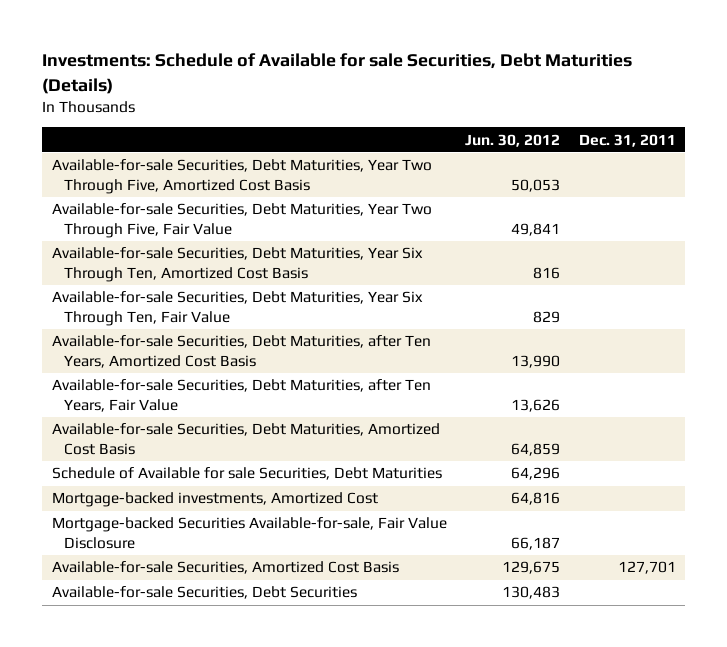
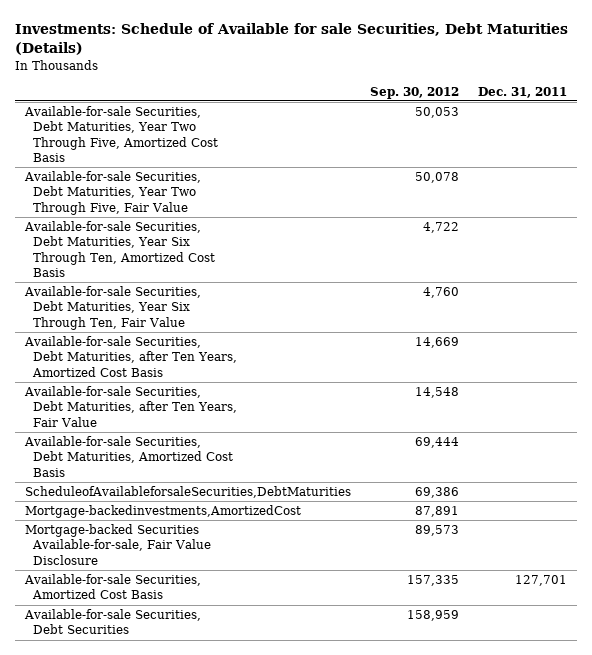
[465,133,561,147] Jun. 30, 2012 -> none
none -> [369,86,459,99] Sep. 30, 2012
[51,467,442,481] Schedule of Available for sale Securities, Debt Maturities -> [24,486,351,499] ScheduleofAvailableforsaleSecurities,DebtMaturities
[51,492,378,508] Mortgage-backed investments, Amortized Cost -> [24,505,301,519] Mortgage-backedinvestments,AmortizedCost

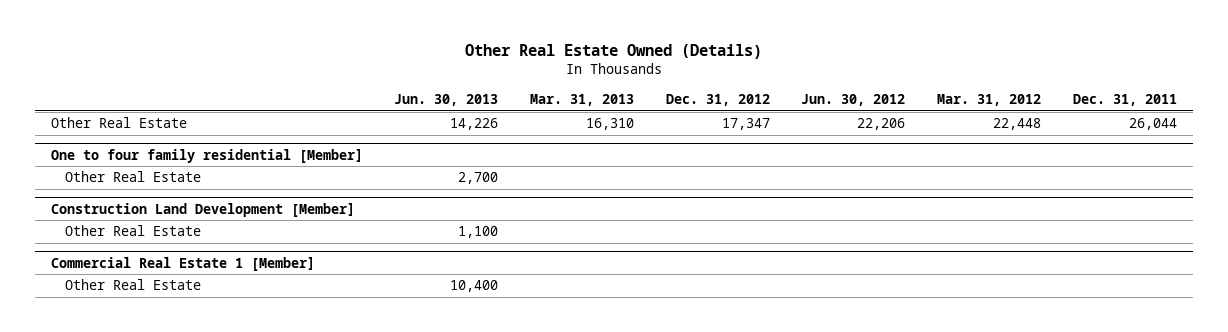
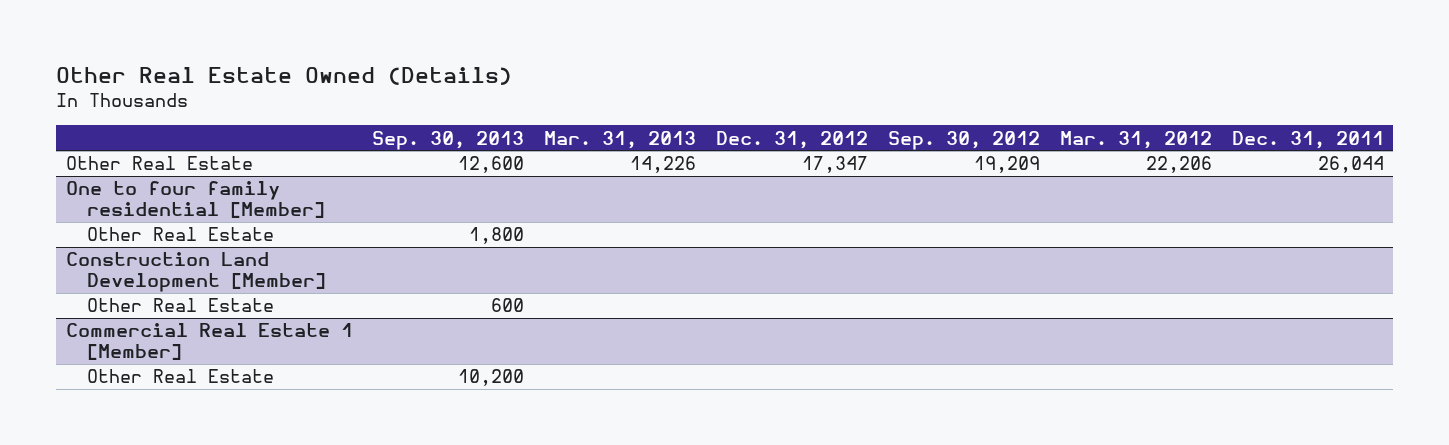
[394,94,499,107] Jun. 30, 2013 -> none
[801,94,906,107] Jun. 30, 2012 -> none
none -> [372,130,525,150] Sep. 30, 2013
none -> [887,130,1040,150] Sep. 30, 2012
[586,118,635,131] 16,310 -> [630,156,697,174] 14,226
[993,118,1042,131] 22,448 -> [1145,156,1212,174] 22,206

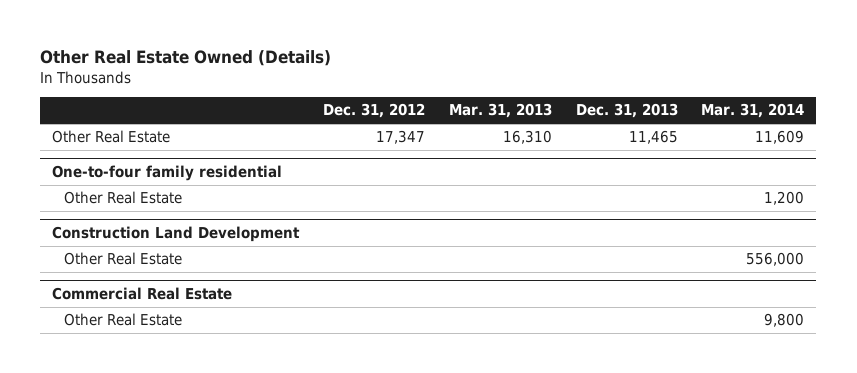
[372,130,525,150] Sep. 30, 2013 -> none
[887,130,1040,150] Sep. 30, 2012 -> none
[1059,130,1212,149] Mar. 31, 2012 -> none
[1231,130,1384,149] Dec. 31, 2011 -> none
none -> [575,103,678,119] Dec. 31, 2013
none -> [701,103,805,119] Mar. 31, 2014
[630,156,697,174] 14,226 -> [502,130,552,145] 16,310
[65,181,325,218] One to four family residential [Member] -> [52,164,283,181] One-to-four family residential
[65,252,326,292] Construction Land Development [Member] -> [52,225,301,242] Construction Land Development
[65,323,353,360] Commercial Real Estate 1 [Member] -> [52,286,233,300] Commercial Real Estate

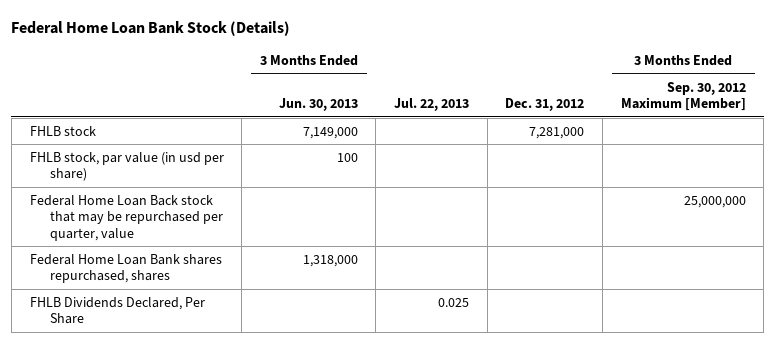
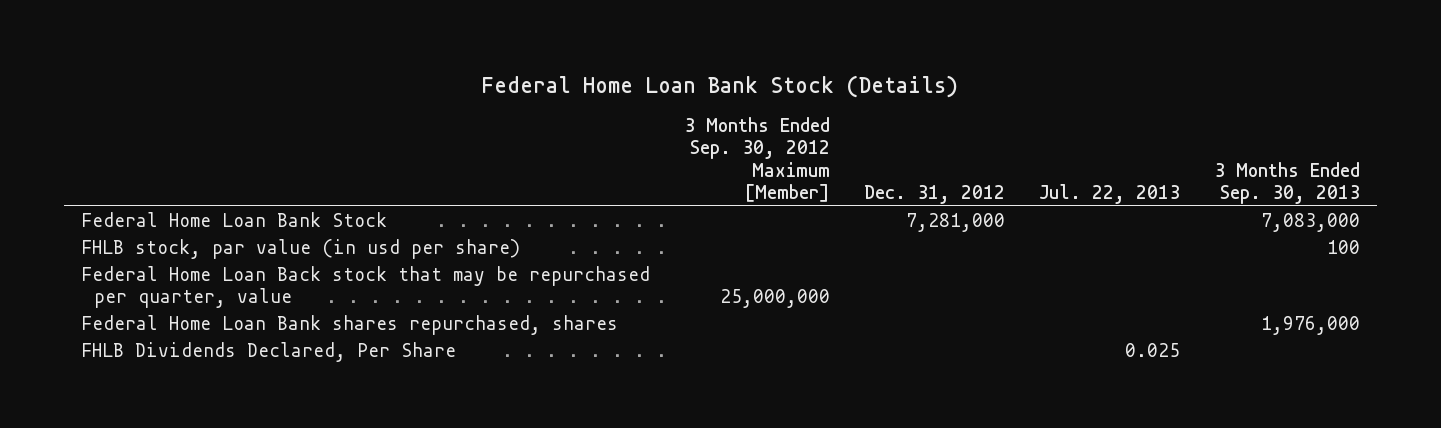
[278,98,358,112] Jun. 30, 2013 -> none
none -> [1214,161,1361,204] 3 Months Ended Sep. 30, 2013
[29,125,96,136] FHLB stock -> [80,211,387,227] Federal Home Loan Bank Stock

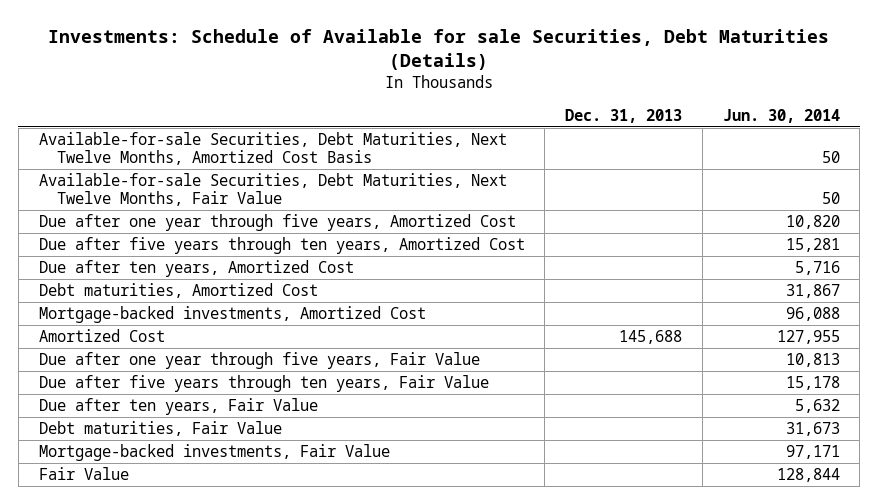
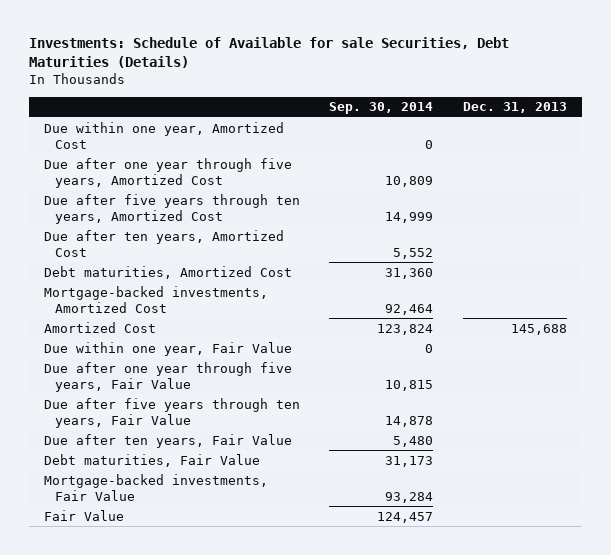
[722,109,840,124] Jun. 30, 2014 -> none
none -> [329,102,434,115] Sep. 30, 2014
[38,173,507,207] Available-for-sale Securities, Debt Maturities, Next Twelve Months, Fair Value -> none
[38,132,507,166] Available-for-sale Securities, Debt Maturities, Next Twelve Months, Amortized Cost Basis -> [43,121,284,149] Due within one year, Amortized Cost
none -> [43,341,292,356] Due within one year, Fair Value

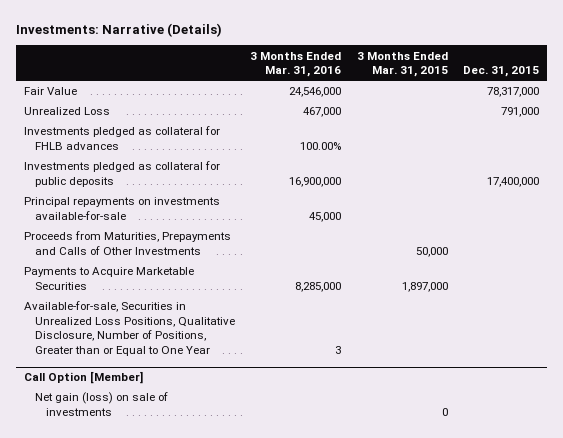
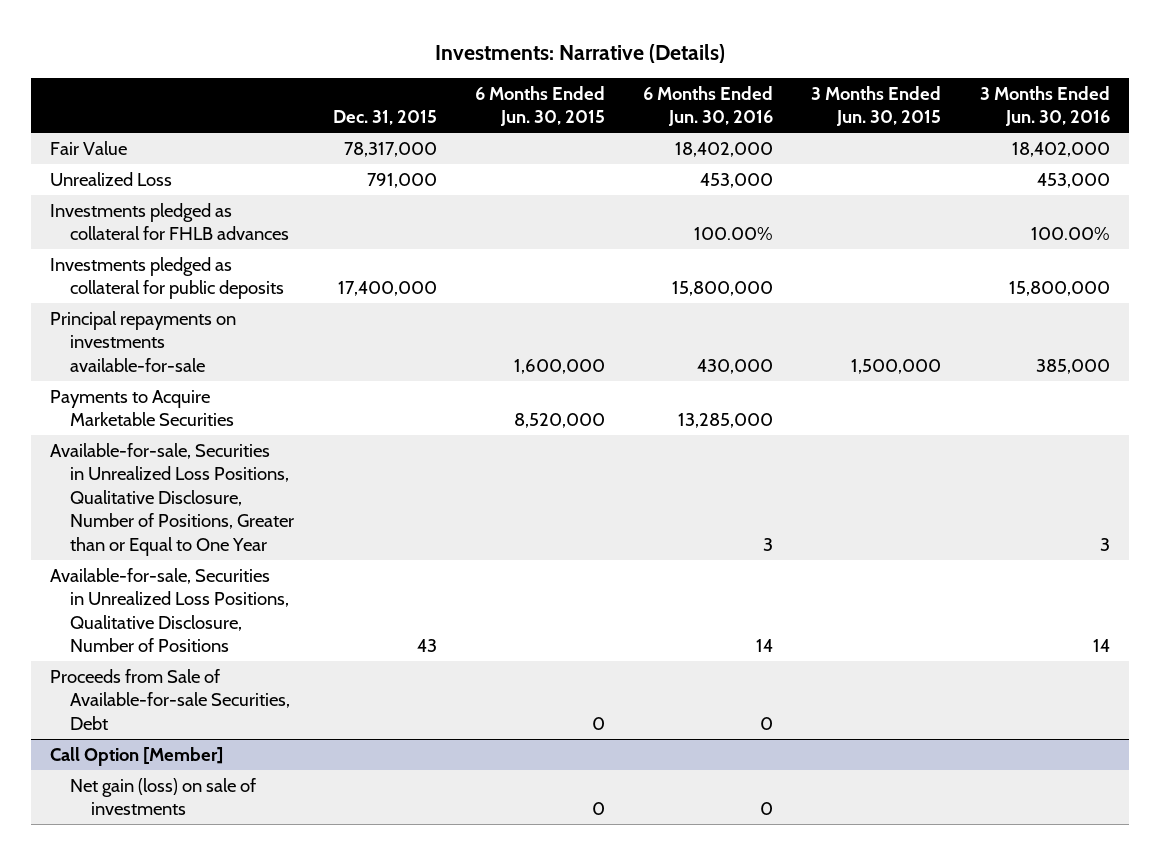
[250,51,342,78] 3 Months Ended Mar. 31, 2016 -> none
[356,51,448,78] 3 Months Ended Mar. 31, 2015 -> none
none -> [474,85,605,127] 6 Months Ended Jun. 30, 2015
none -> [643,85,774,127] 6 Months Ended Jun. 30, 2016
none -> [811,85,942,127] 3 Months Ended Jun. 30, 2015
none -> [979,85,1110,127] 3 Months Ended Jun. 30, 2016
[23,231,231,255] Proceeds from Maturities, Prepayments and Calls of Other Investments -> none
none -> [49,567,290,653] Available-for-sale, Securities in Unrealized Loss Positions, Qualitative Disclosure, Number of Positions
none -> [49,668,291,730] Proceeds from Sale of Available-for-sale Securities, Debt

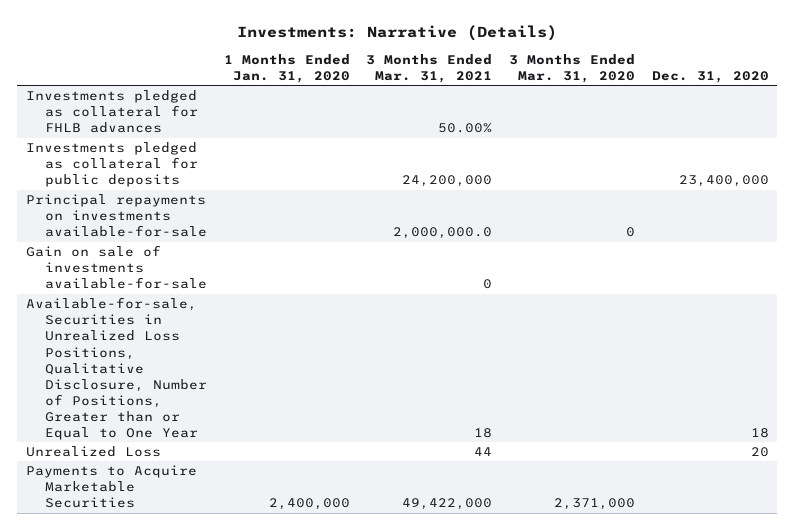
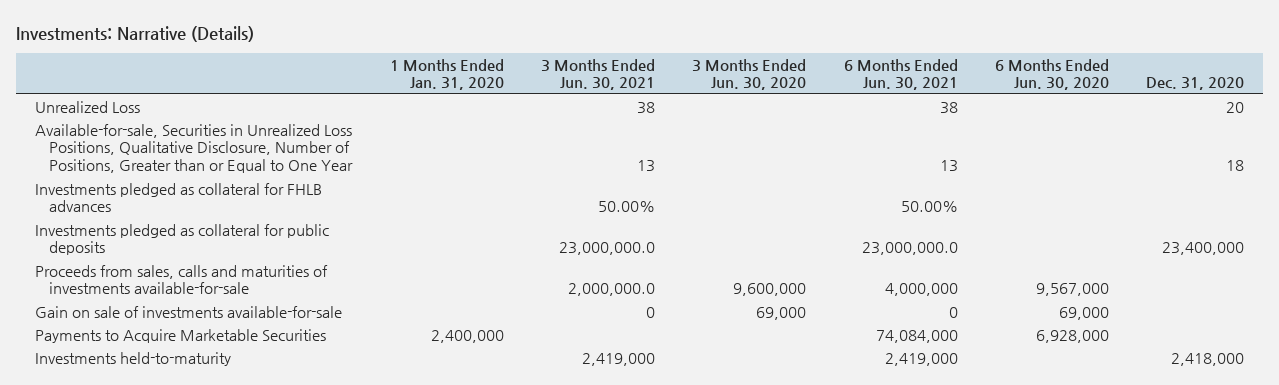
[366,53,493,84] 3 Months Ended Mar. 31, 2021 -> none
[509,53,636,84] 3 Months Ended Mar. 31, 2020 -> none
none -> [540,58,655,91] 3 Months Ended Jun. 30, 2021
none -> [692,58,807,91] 3 Months Ended Jun. 30, 2020
none -> [843,58,958,91] 6 Months Ended Jun. 30, 2021
none -> [994,58,1109,91] 6 Months Ended Jun. 30, 2020
[25,446,161,458] Unrealized Loss -> [35,100,141,113] Unrealized Loss
[25,297,208,441] Available-for-sale, Securities in Unrealized Loss Positions, Qualitative Disclosure, Number of Positions, Greater than or Equal to One Year -> [35,123,354,173] Available-for-sale, Securities in Unrealized Loss Positions, Qualitative Disclosure, Number of Positions, Greater than or Equal to One Year
[25,194,208,238] Principal repayments on investments available-for-sale -> none
none -> [35,264,329,295] Proceeds from sales, calls and maturities of investments available-for-sale
none -> [35,351,232,366] Investments held-to-maturity

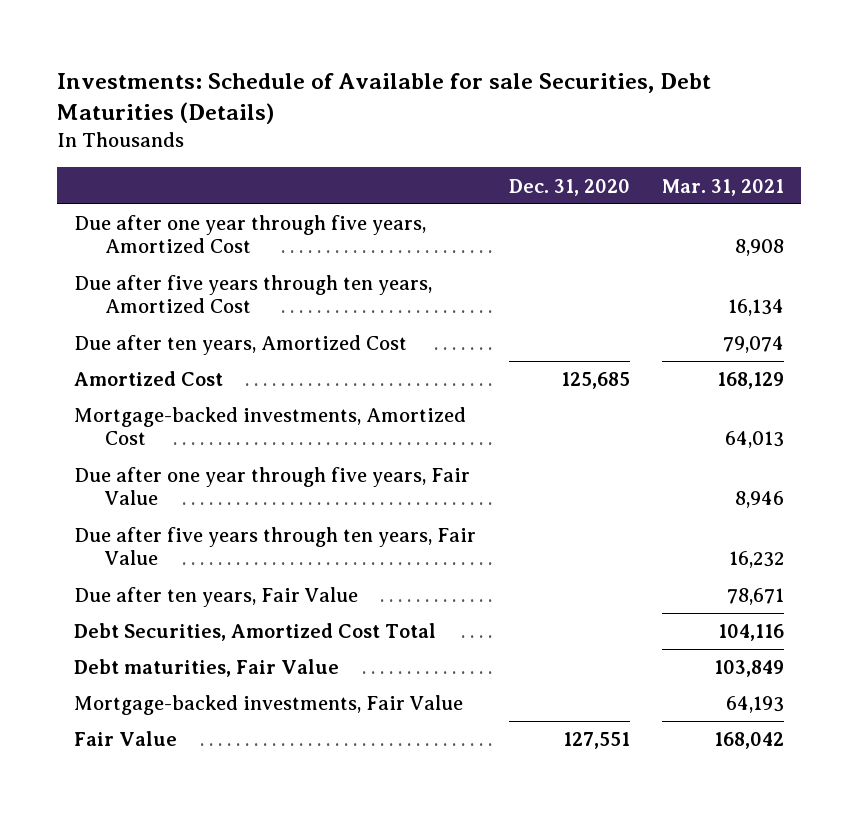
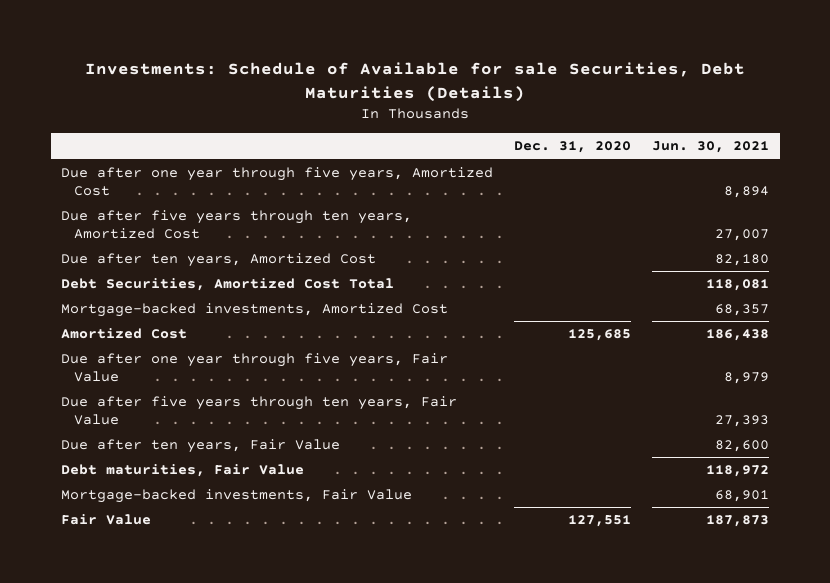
[662,178,785,196] Mar. 31, 2021 -> none
none -> [652,141,770,154] Jun. 30, 2021
[73,623,436,642] Debt Securities, Amortized Cost Total -> [61,278,395,292] Debt Securities, Amortized Cost Total
[73,371,223,387] Amortized Cost -> [61,328,188,340] Amortized Cost

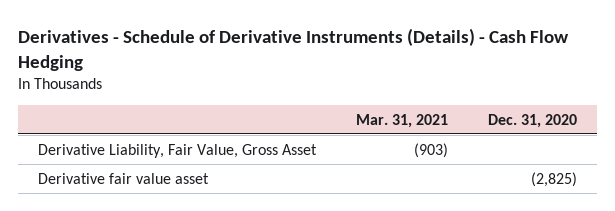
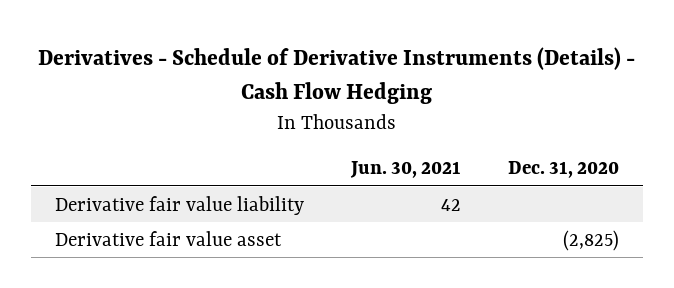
[356,113,449,128] Mar. 31, 2021 -> none
none -> [350,161,462,179] Jun. 30, 2021
[38,143,318,158] Derivative Liability, Fair Value, Gross Asset -> [54,195,304,215] Derivative fair value liability

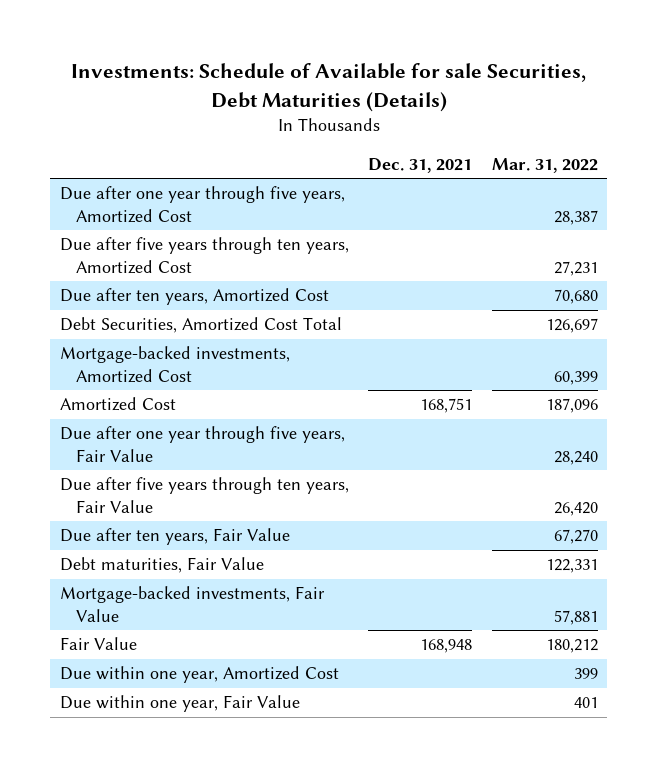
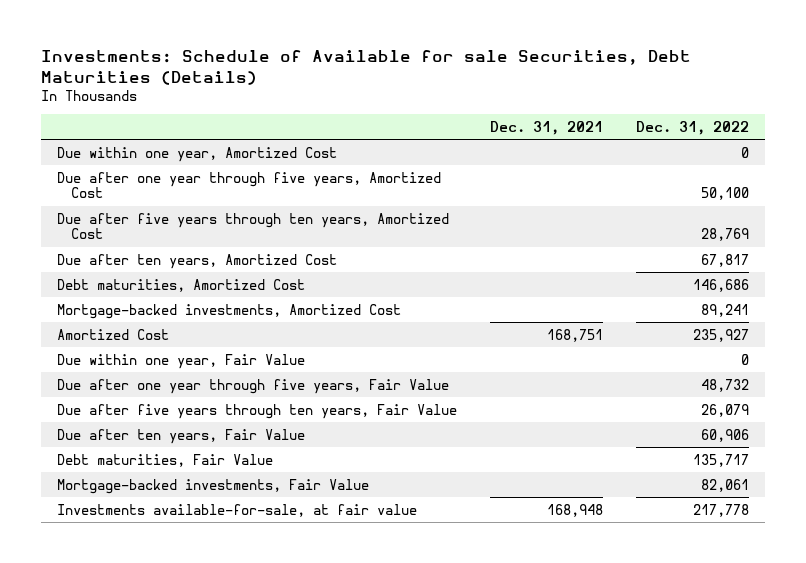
[491,157,598,173] Mar. 31, 2022 -> none
none -> [635,120,749,135] Dec. 31, 2022
[59,666,339,684] Due within one year, Amortized Cost -> [57,146,338,162] Due within one year, Amortized Cost
[59,317,342,334] Debt Securities, Amortized Cost Total -> [57,278,306,292] Debt maturities, Amortized Cost
[59,695,300,713] Due within one year, Fair Value -> [57,353,306,369] Due within one year, Fair Value
[59,637,137,651] Fair Value -> [57,503,418,517] Investments available-for-sale, at fair value

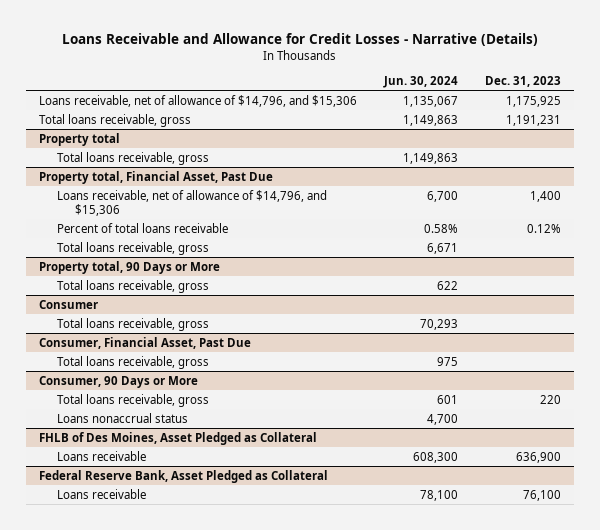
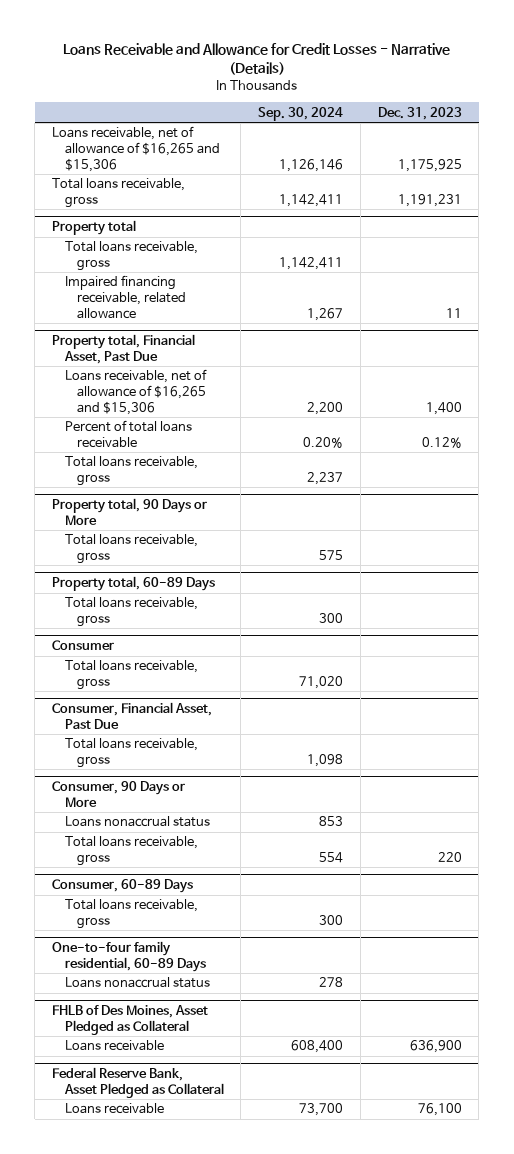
[383,75,459,88] Jun. 30, 2024 -> none
none -> [258,106,344,121] Sep. 30, 2024
[39,94,358,107] Loans receivable, net of allowance of $14,796, and $15,306 -> [52,126,220,172] Loans receivable, net of allowance of $16,265 and $15,306
none -> [64,275,187,319] Impaired financing receivable, related allowance
[57,189,328,216] Loans receivable, net of allowance of $14,796, and $15,306 -> [64,369,207,415] Loans receivable, net of allowance of $16,265 and $15,306
none -> [52,576,216,592] Property total, 60-89 Days
none -> [64,597,198,627] Total loans receivable, gross
[57,393,210,407] Total loans receivable, gross -> [64,836,198,866] Total loans receivable, gross
none -> [52,879,194,894] Consumer, 60-89 Days
none -> [64,899,198,929] Total loans receivable, gross
none -> [52,941,206,972] One-to-four family residential, 60-89 Days
none -> [64,977,210,989] Loans nonaccrual status

